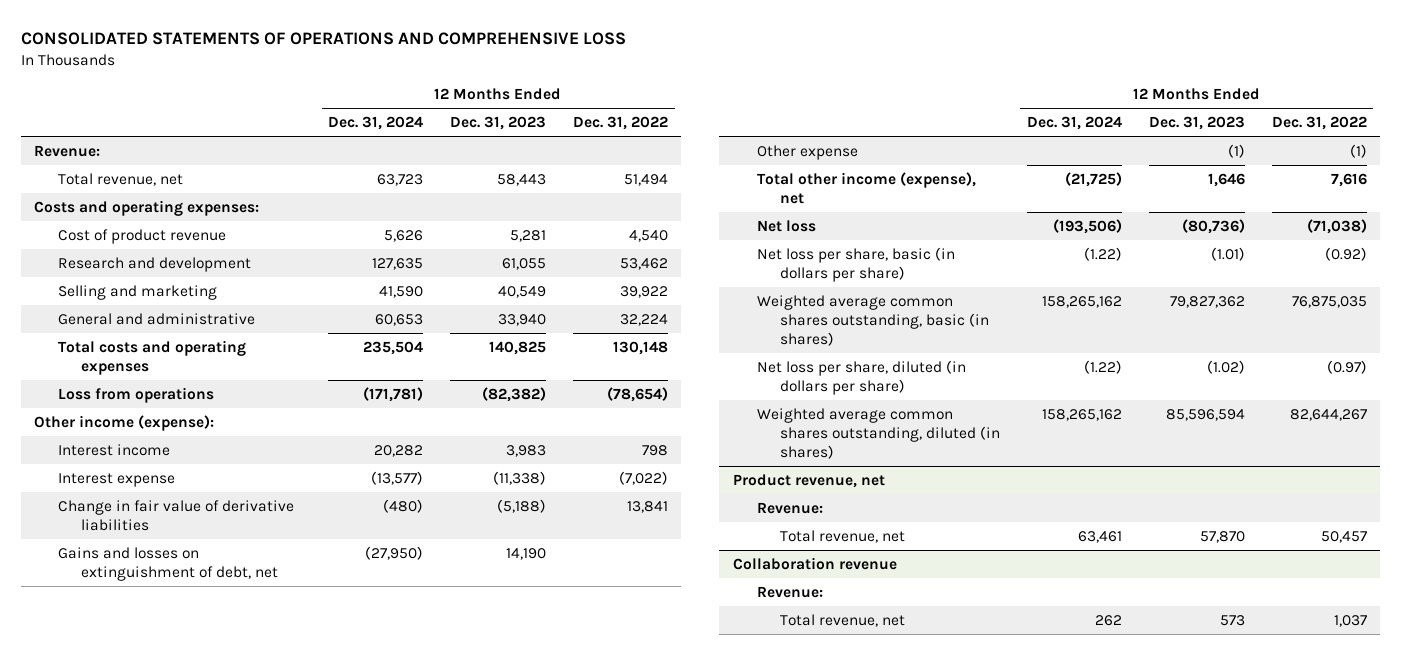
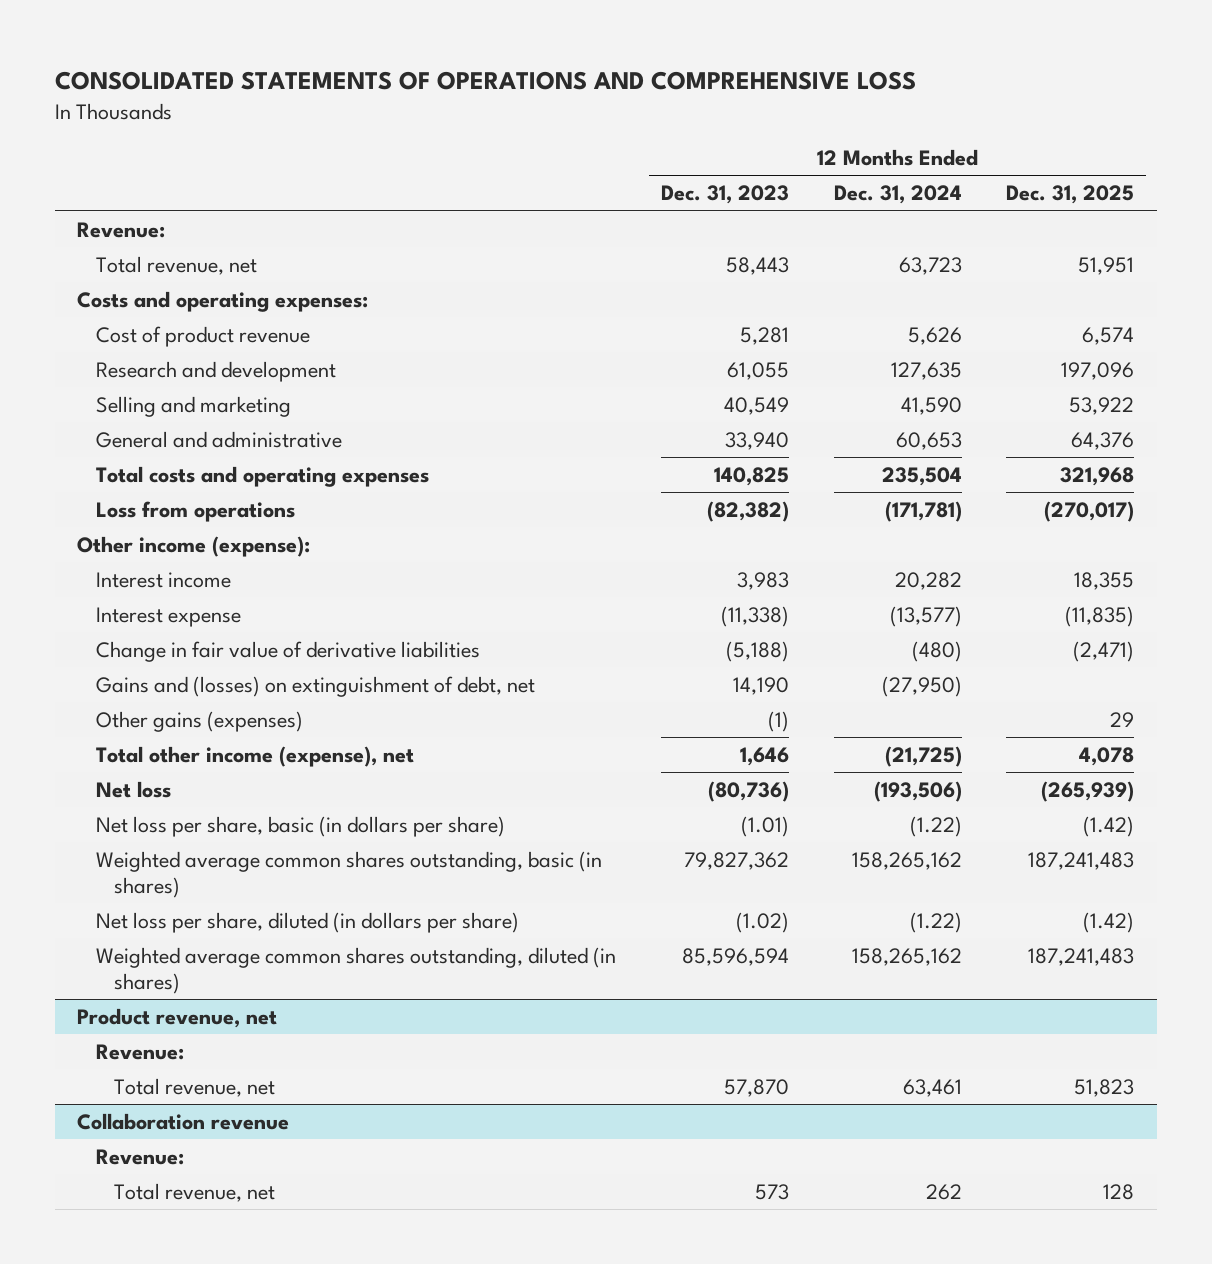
[572,116,668,131] Dec. 31, 2022 -> none
none -> [1006,185,1135,205] Dec. 31, 2025
[756,144,858,160] Other expense -> none
[57,546,279,581] Gains and losses on extinguishment of debt, net -> [95,675,535,697] Gains and (losses) on extinguishment of debt, net
none -> [95,710,303,732] Other gains (expenses)

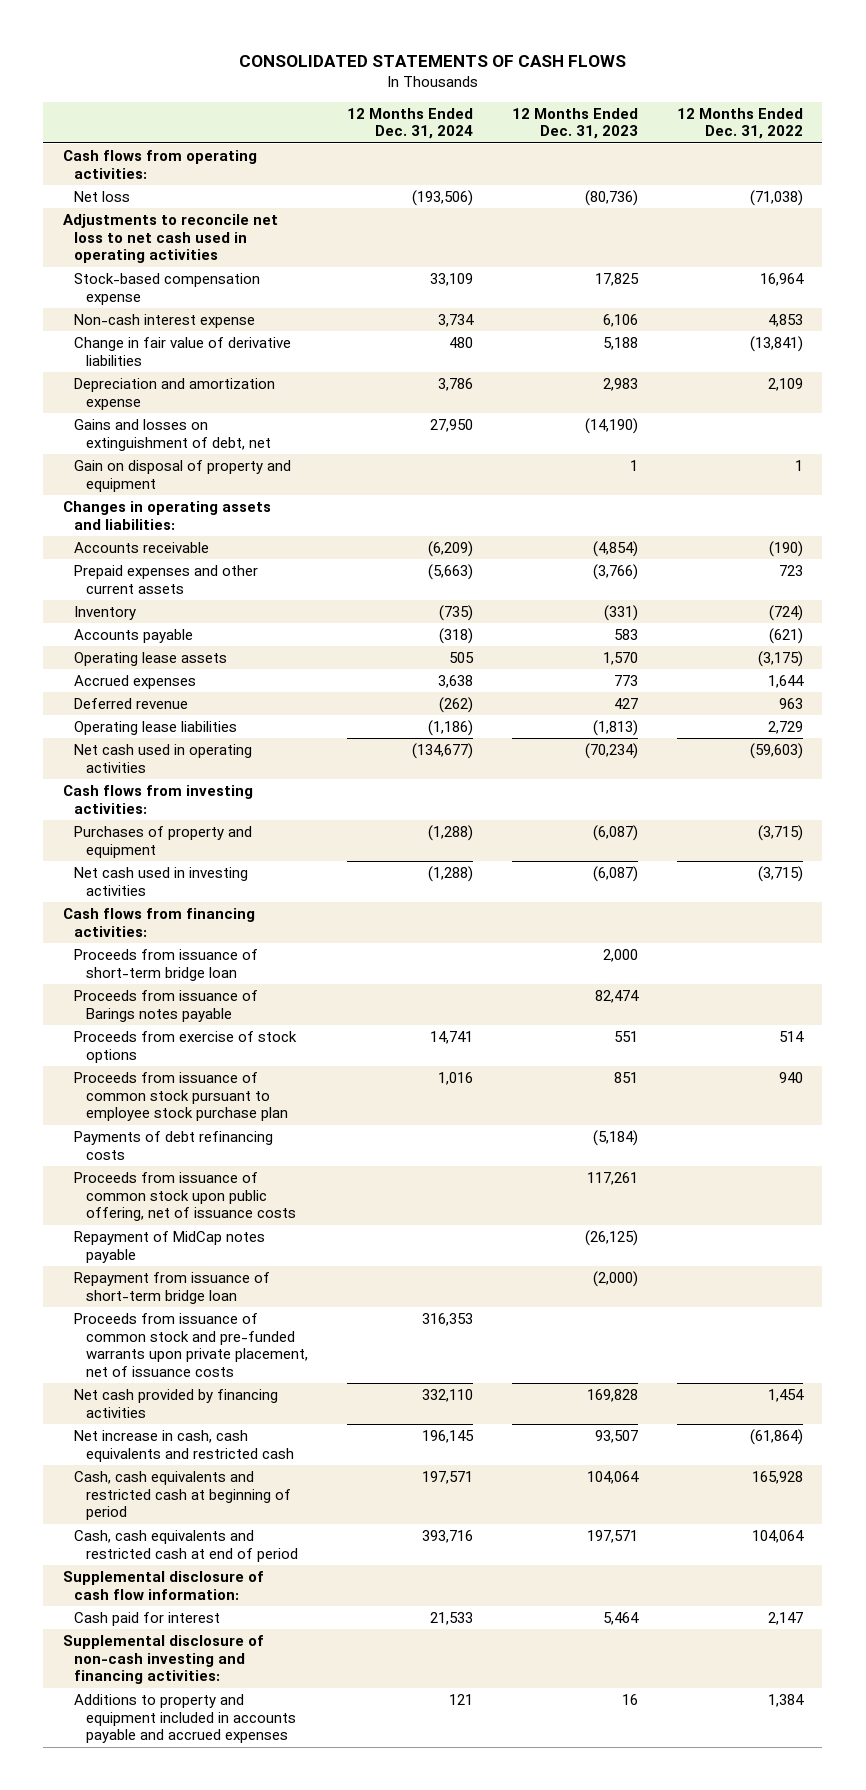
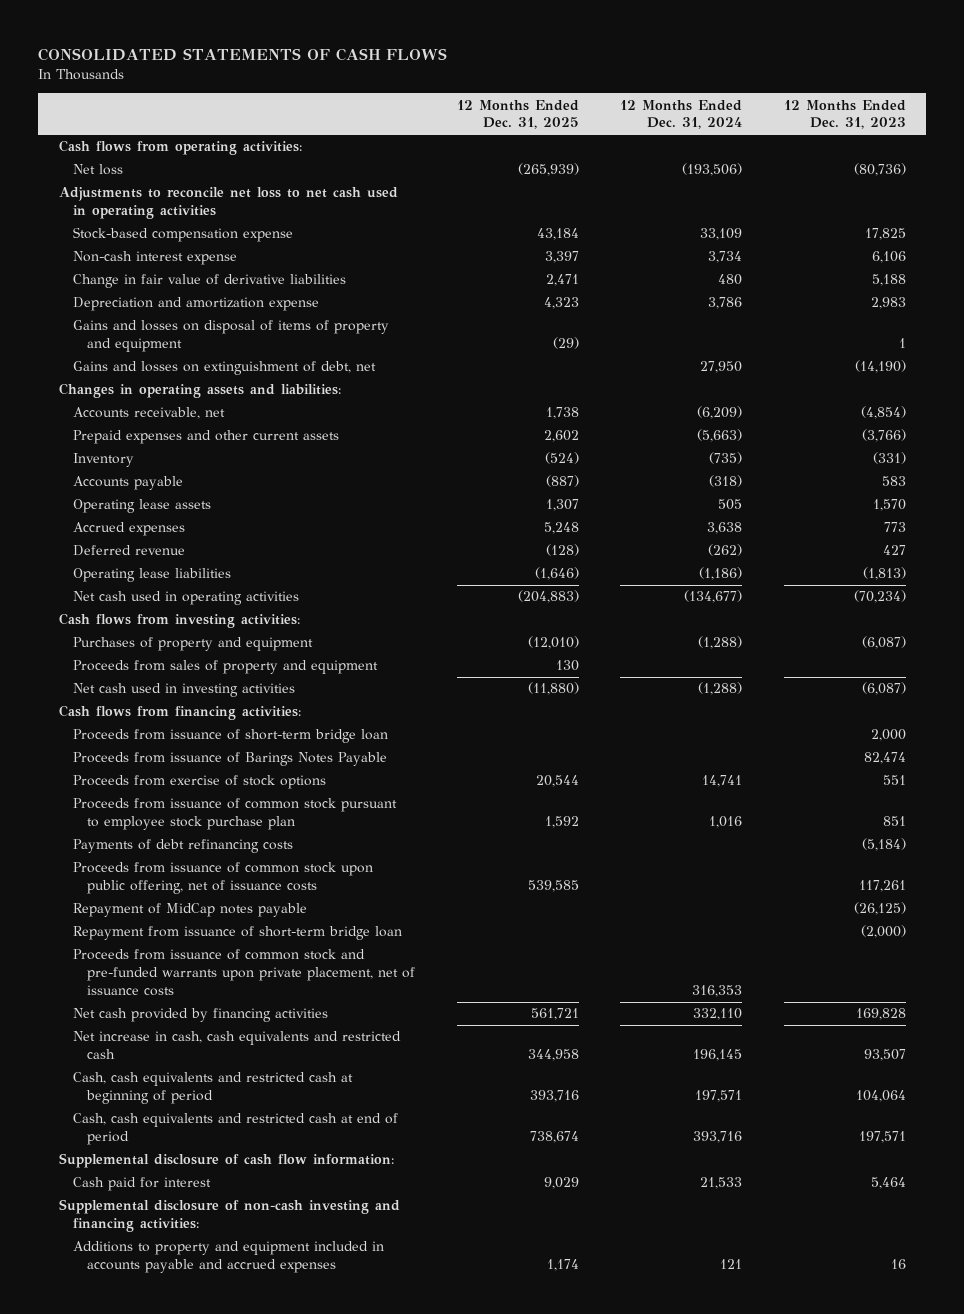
[676,107,803,140] 12 Months Ended Dec. 31, 2022 -> none
none -> [456,99,579,130] 12 Months Ended Dec. 31, 2025
none -> [73,320,390,353] Gains and losses on disposal of items of property and equipment
[74,459,292,492] Gain on disposal of property and equipment -> none
[74,541,210,553] Accounts receivable -> [73,407,226,420] Accounts receivable, net
none -> [73,660,379,675] Proceeds from sales of property and equipment
[74,989,259,1022] Proceeds from issuance of Barings notes payable -> [73,752,388,767] Proceeds from issuance of Barings Notes Payable

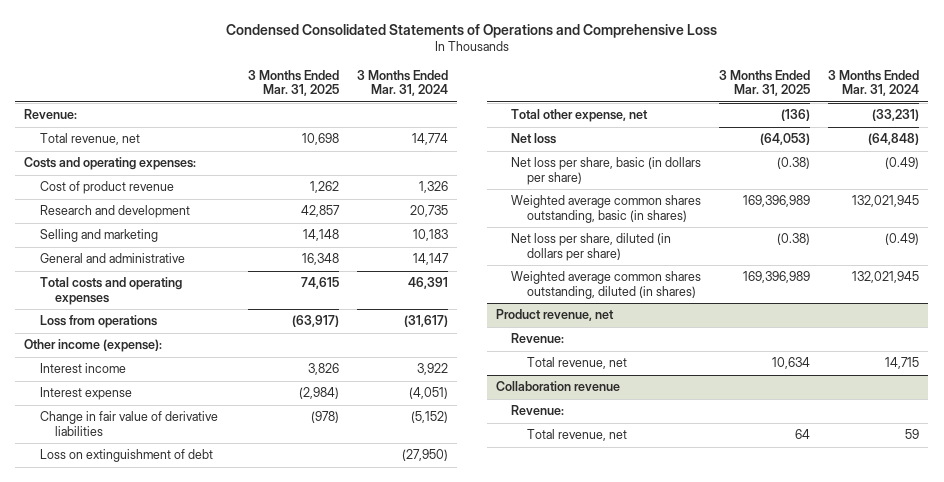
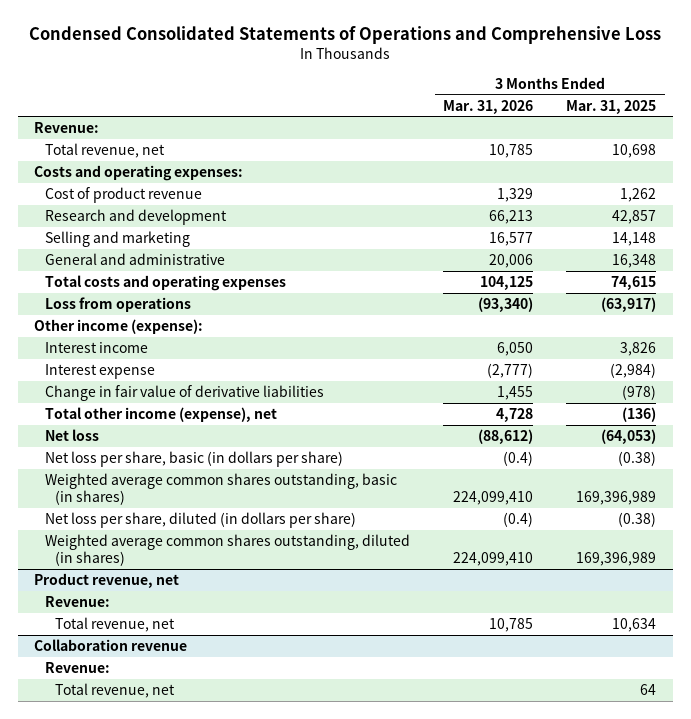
[356,69,448,97] 3 Months Ended Mar. 31, 2024 -> none
none -> [443,99,534,114] Mar. 31, 2026
[39,449,213,463] Loss on extinguishment of debt -> none
[511,109,649,123] Total other expense, net -> [44,406,277,422] Total other income (expense), net

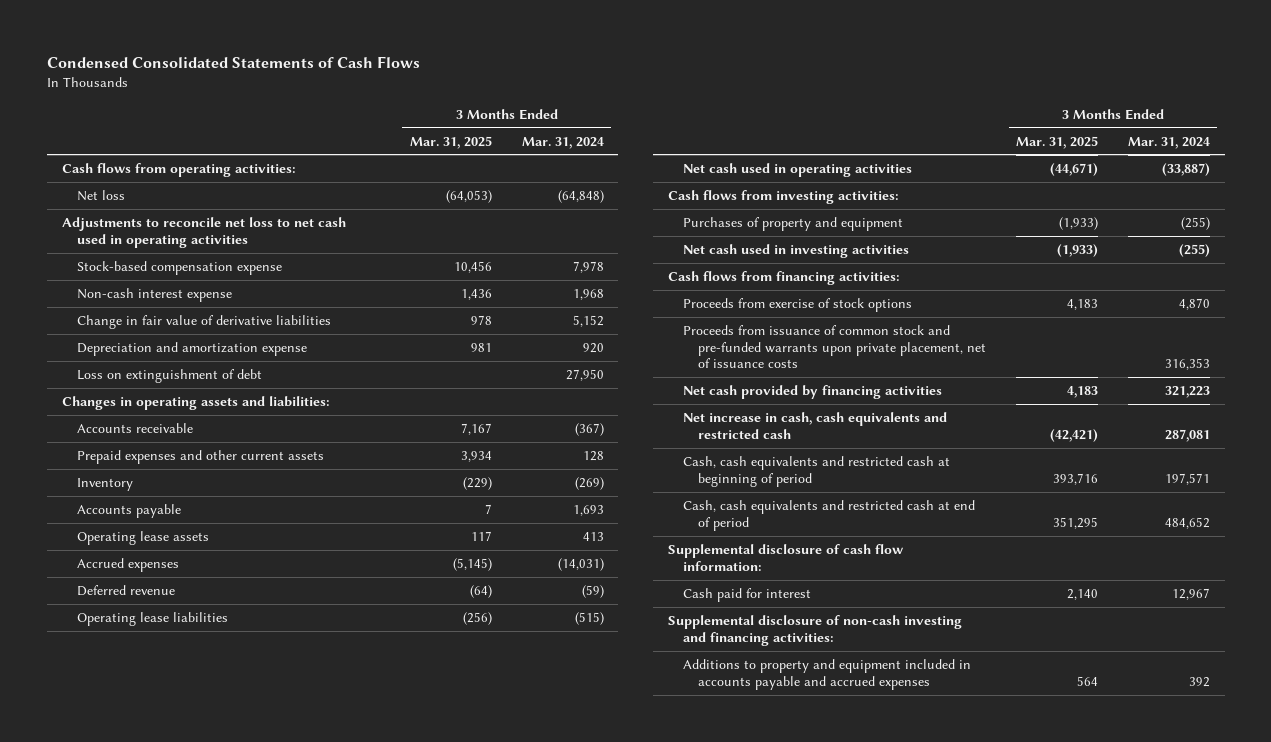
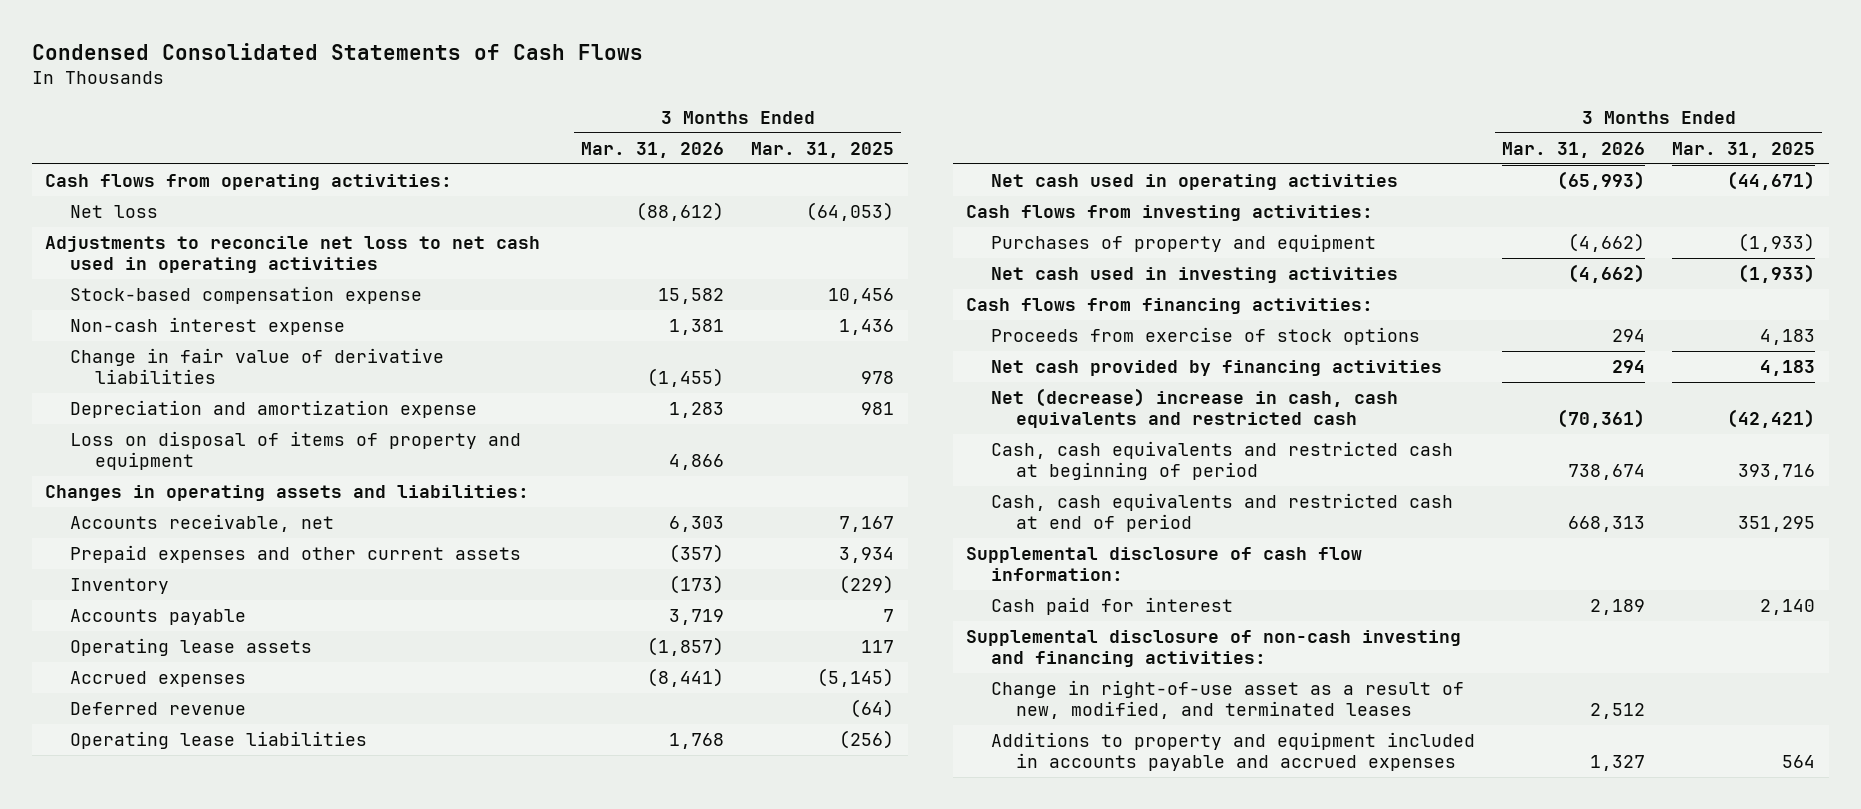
[521,136,604,149] Mar. 31, 2024 -> none
none -> [581,141,725,158] Mar. 31, 2026
[76,368,262,383] Loss on extinguishment of debt -> none
none -> [70,430,522,471] Loss on disposal of items of property and equipment
[76,422,193,433] Accounts receivable -> [70,513,335,532] Accounts receivable, net
[683,324,987,369] Proceeds from issuance of common stock and pre-funded warrants upon private placement, net of issuance costs -> none
[683,411,948,439] Net increase in cash, cash equivalents and restricted cash -> [991,387,1399,429] Net (decrease) increase in cash, cash equivalents and restricted cash
none -> [991,679,1465,720] Change in right-of-use asset as a result of new, modified, and terminated leases

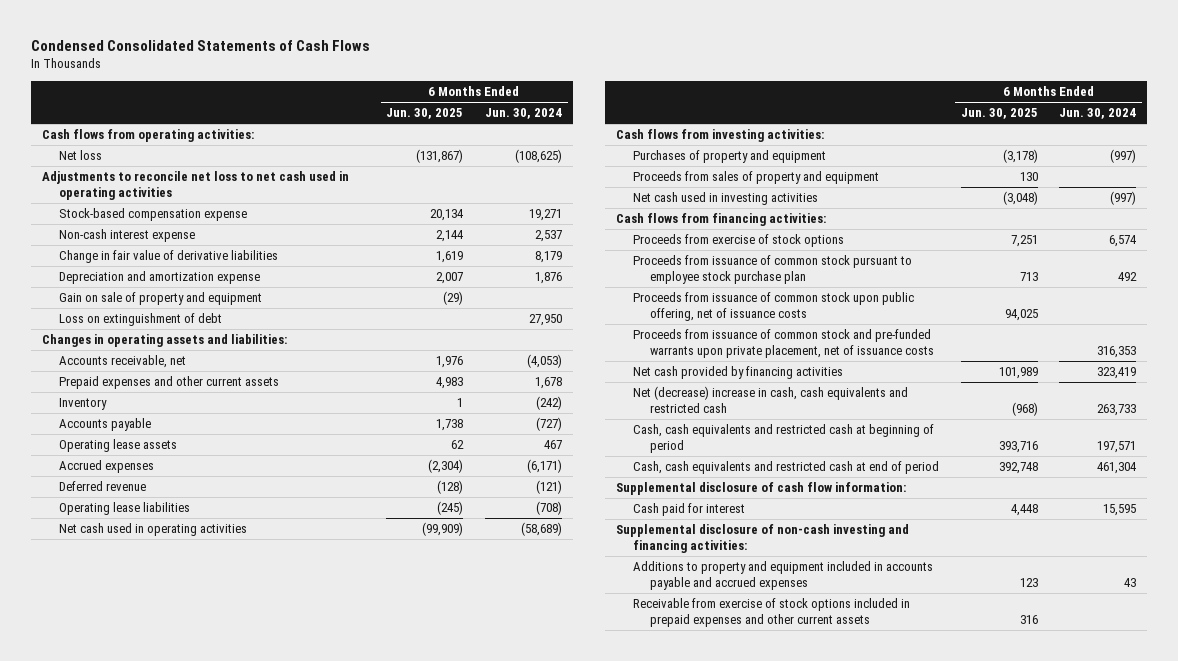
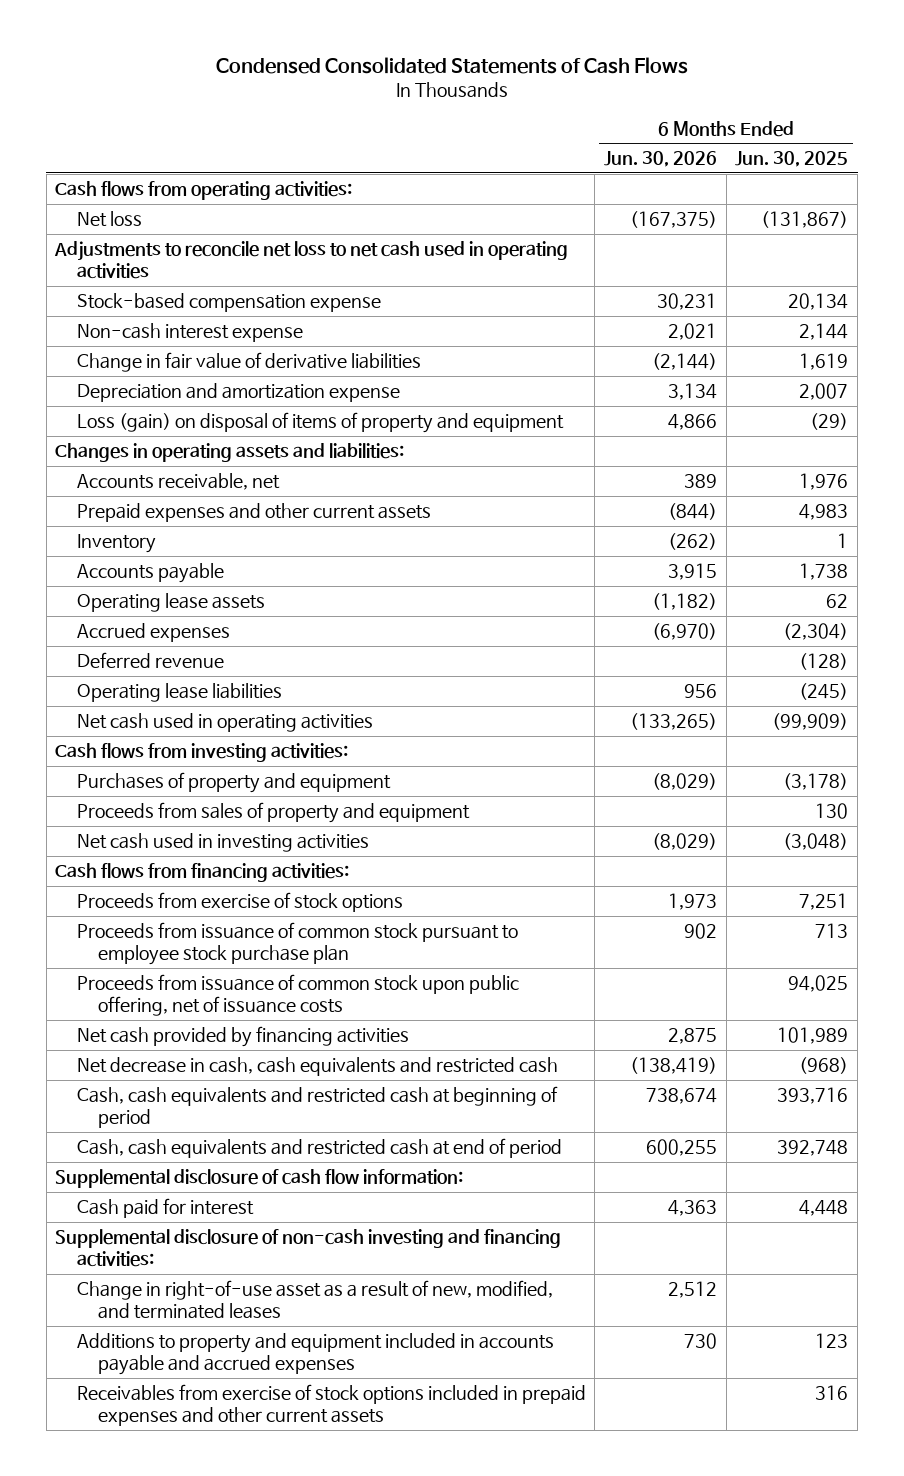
[485,108,563,120] Jun. 30, 2024 -> none
none -> [604,151,718,168] Jun. 30, 2026
[58,313,222,327] Loss on extinguishment of debt -> none
[58,292,262,306] Gain on sale of property and equipment -> [76,412,564,434] Loss (gain) on disposal of items of property and equipment
[632,329,934,359] Proceeds from issuance of common stock and pre-funded warrants upon private placement, net of issuance costs -> none
[632,386,908,414] Net (decrease) increase in cash, cash equivalents and restricted cash -> [76,1057,558,1077] Net decrease in cash, cash equivalents and restricted cash
none -> [76,1280,553,1320] Change in right-of-use asset as a result of new, modified, and terminated leases
[632,598,910,628] Receivable from exercise of stock options included in prepaid expenses and other current assets -> [76,1384,586,1427] Receivables from exercise of stock options included in prepaid expenses and other current assets

